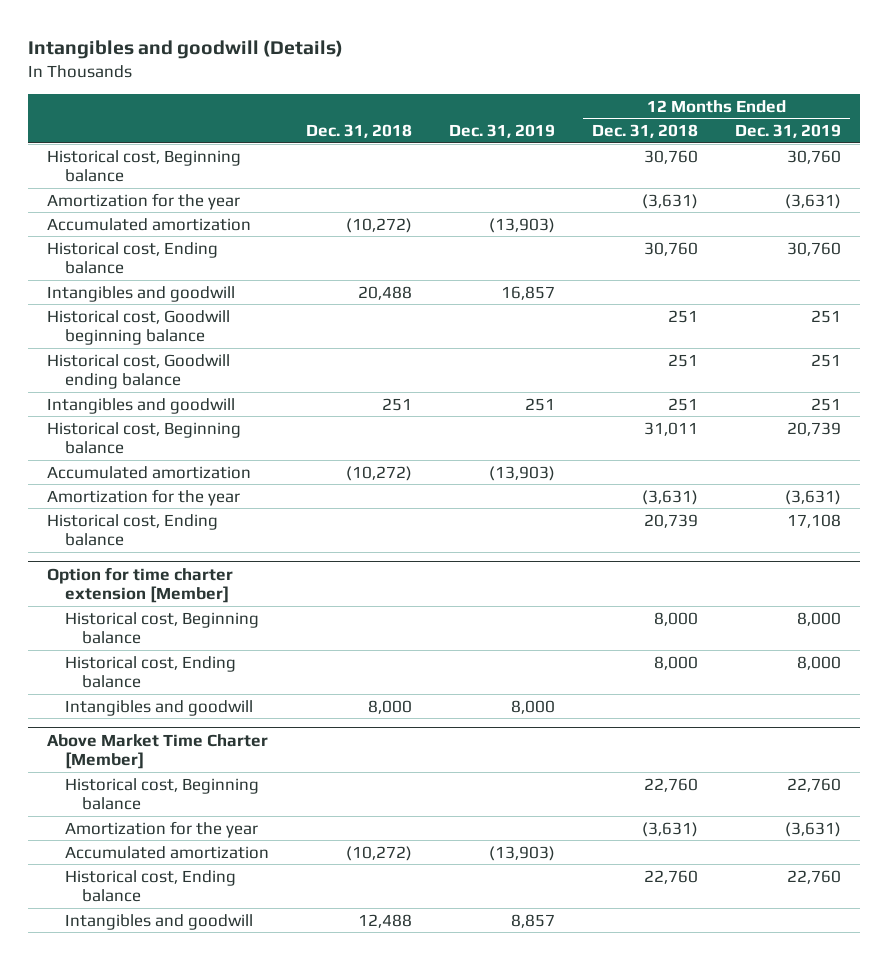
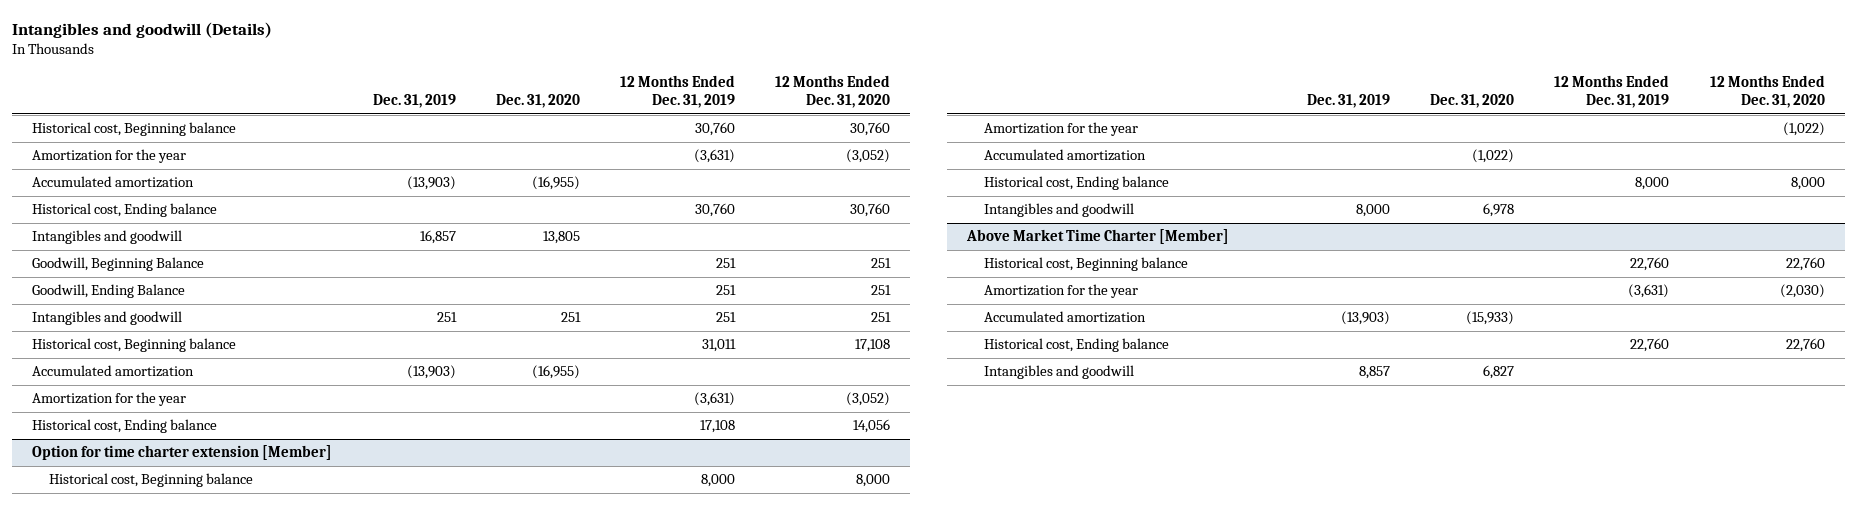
[305,124,412,139] Dec. 31, 2018 -> none
[592,124,699,139] Dec. 31, 2018 -> none
none -> [495,94,580,109] Dec. 31, 2020
none -> [775,75,891,109] 12 Months Ended Dec. 31, 2020
[46,309,230,346] Historical cost, Goodwill beginning balance -> [32,257,205,272] Goodwill, Beginning Balance
[46,353,230,390] Historical cost, Goodwill ending balance -> [32,284,186,299] Goodwill, Ending Balance
[787,421,842,436] 20,739 -> [702,339,737,353] 31,011
none -> [983,122,1138,137] Amortization for the year
none -> [983,149,1146,162] Accumulated amortization

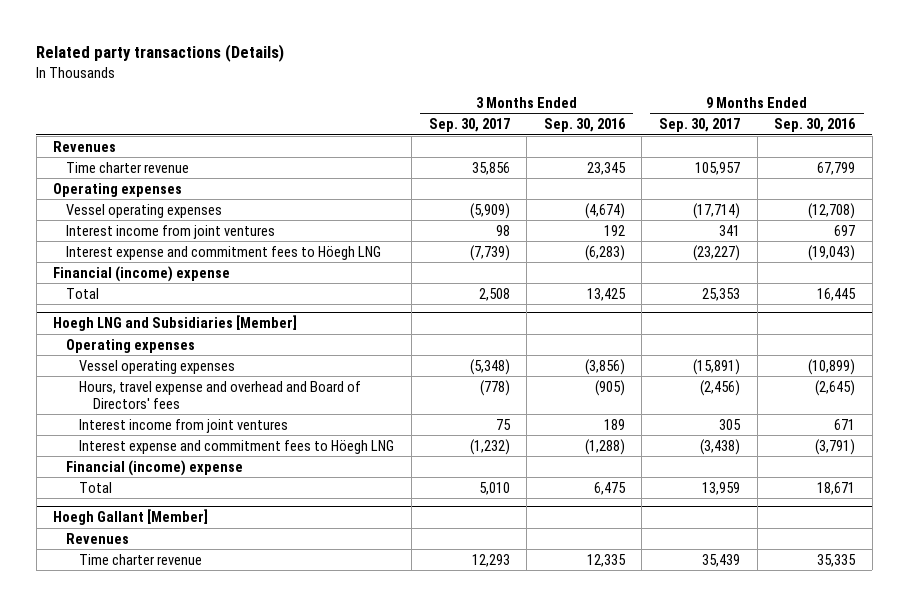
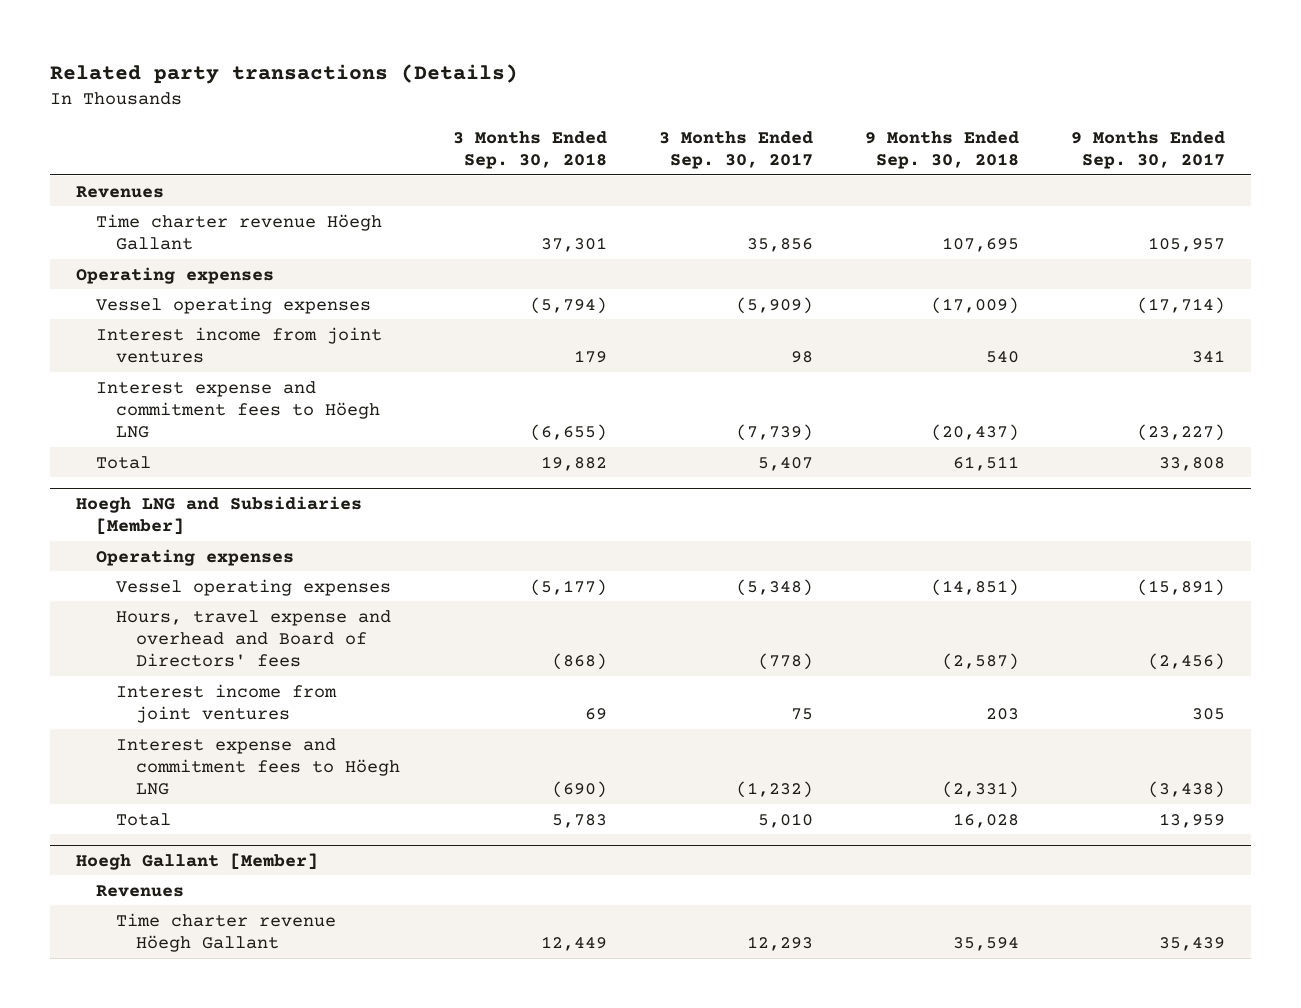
[543,118,626,133] Sep. 30, 2016 -> none
[774,118,857,133] Sep. 30, 2016 -> none
none -> [452,131,607,170] 3 Months Ended Sep. 30, 2018
none -> [865,131,1020,170] 9 Months Ended Sep. 30, 2018
[66,161,190,173] Time charter revenue -> [96,213,383,250] Time charter revenue Höegh Gallant
[53,265,231,282] Financial (income) expense -> none
[478,287,510,301] 2,508 -> [757,456,813,471] 5,407
[702,287,741,301] 25,353 -> [1159,456,1226,471] 33,808
[66,459,244,476] Financial (income) expense -> none
[79,553,203,565] Time charter revenue -> [116,912,337,952] Time charter revenue Höegh Gallant

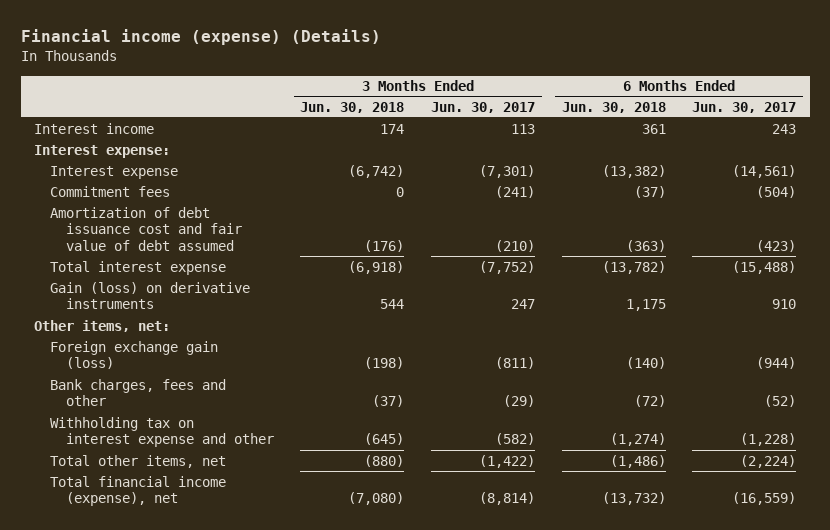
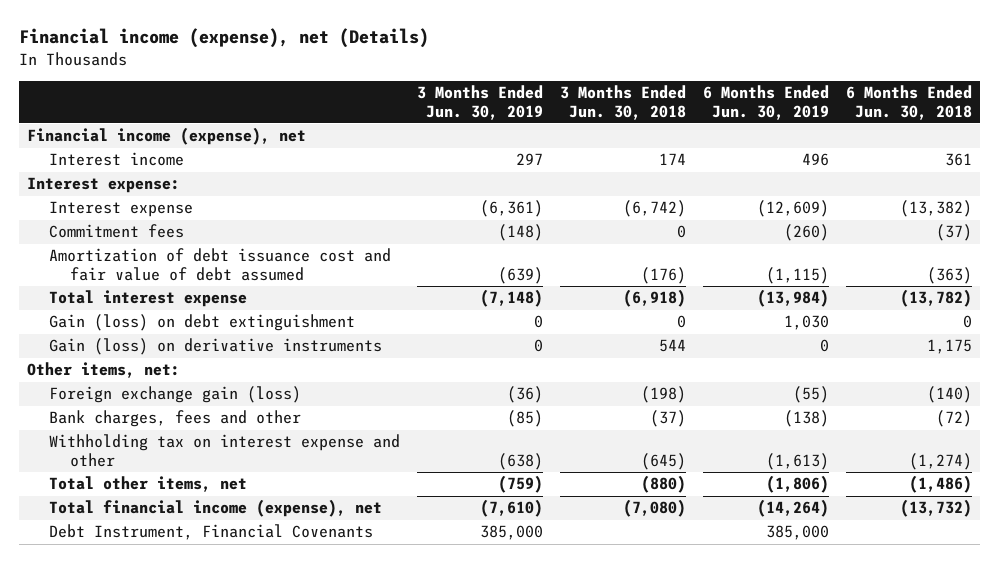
[20,29,381,46] Financial income (expense) (Details) -> [18,28,429,49] Financial income (expense), net (Details)
[430,101,535,113] Jun. 30, 2017 -> none
[692,101,797,113] Jun. 30, 2017 -> none
none -> [416,84,543,120] 3 Months Ended Jun. 30, 2019
none -> [702,84,829,120] 6 Months Ended Jun. 30, 2019
none -> [27,127,307,146] Financial income (expense), net
none -> [48,314,355,332] Gain (loss) on debt extinguishment
none -> [48,524,373,541] Debt Instrument, Financial Covenants

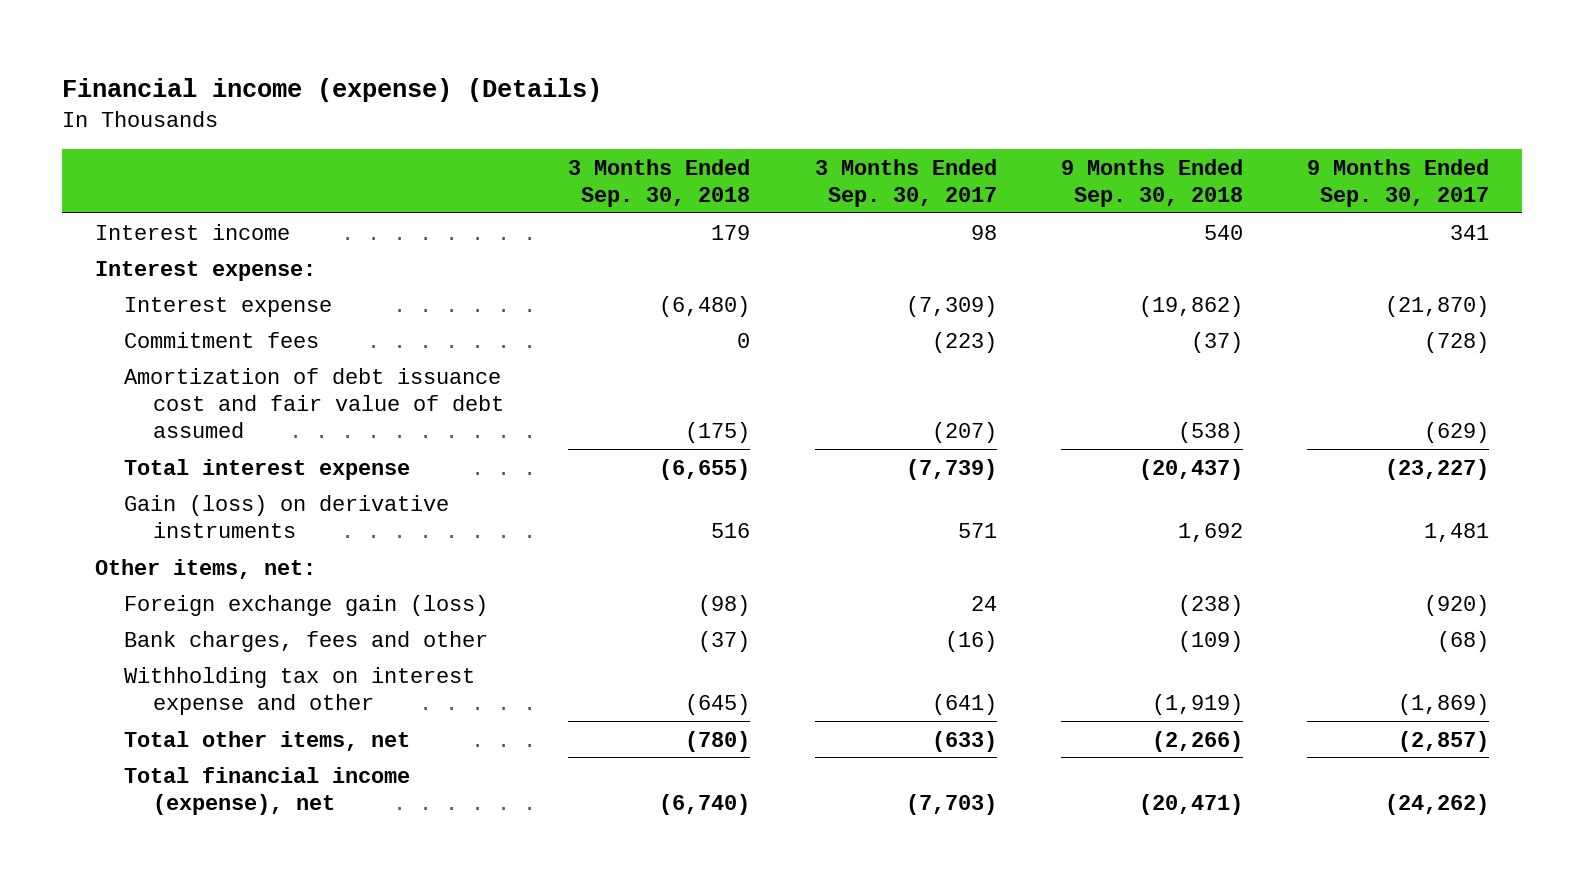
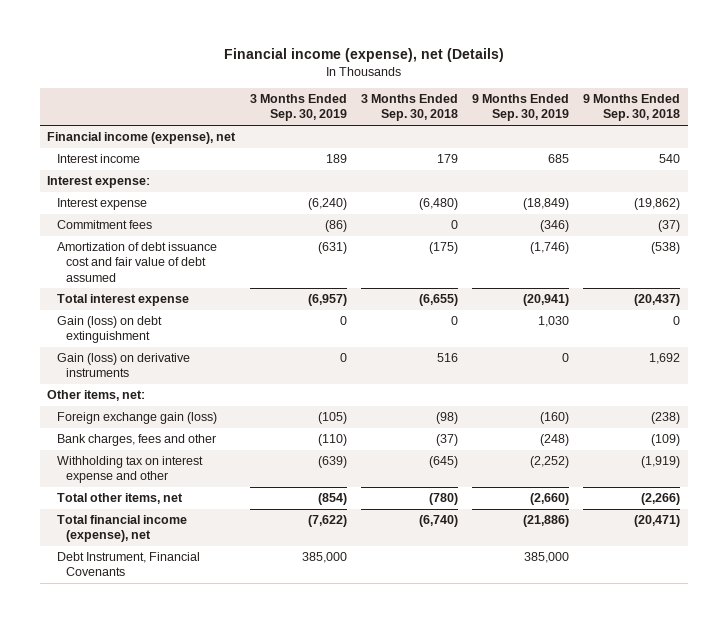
[62,77,603,102] Financial income (expense) (Details) -> [223,48,504,63] Financial income (expense), net (Details)
[814,158,997,207] 3 Months Ended Sep. 30, 2017 -> none
[1307,158,1490,207] 9 Months Ended Sep. 30, 2017 -> none
none -> [249,94,347,122] 3 Months Ended Sep. 30, 2019
none -> [472,94,570,122] 9 Months Ended Sep. 30, 2019
none -> [47,132,237,145] Financial income (expense), net
none -> [56,316,162,344] Gain (loss) on debt extinguishment
none -> [56,552,200,577] Debt Instrument, Financial Covenants

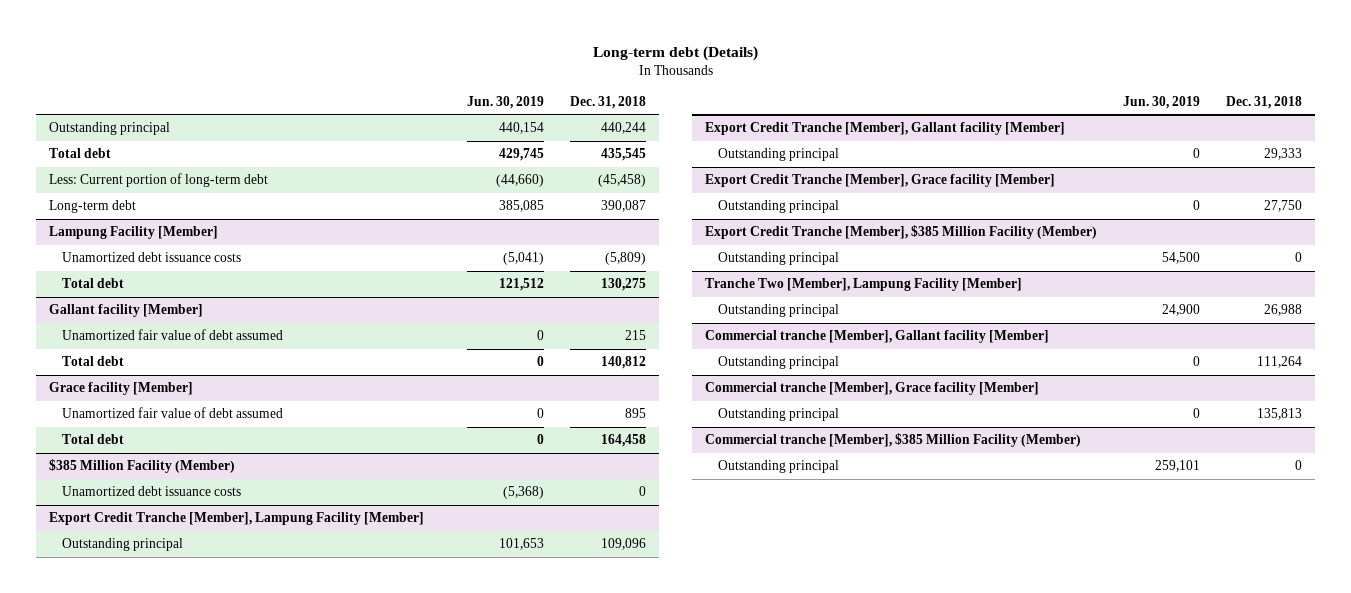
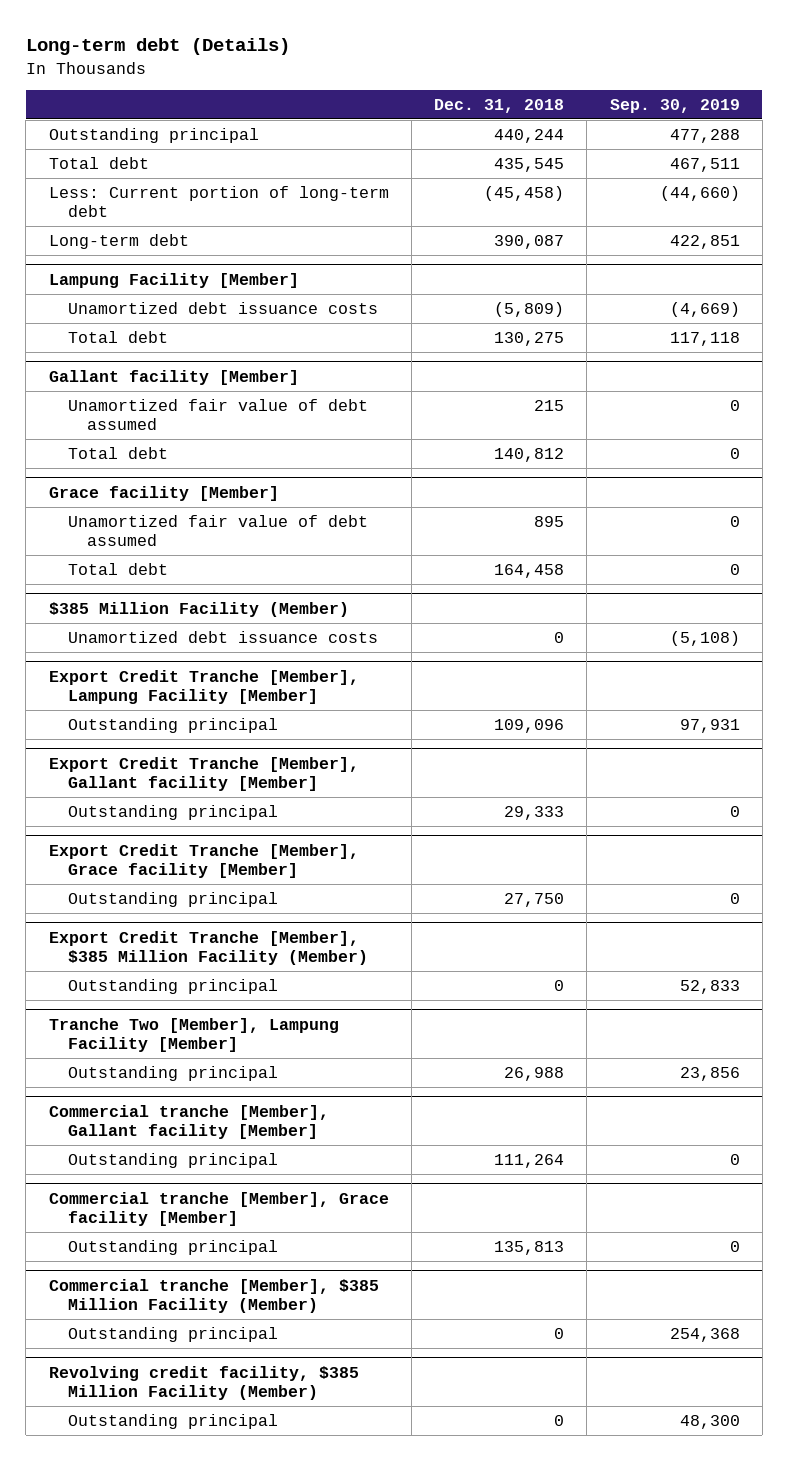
[467,95,545,109] Jun. 30, 2019 -> none
none -> [609,98,740,113] Sep. 30, 2019
none -> [48,1365,359,1401] Revolving credit facility, $385 Million Facility (Member)
none -> [67,1413,278,1429] Outstanding principal

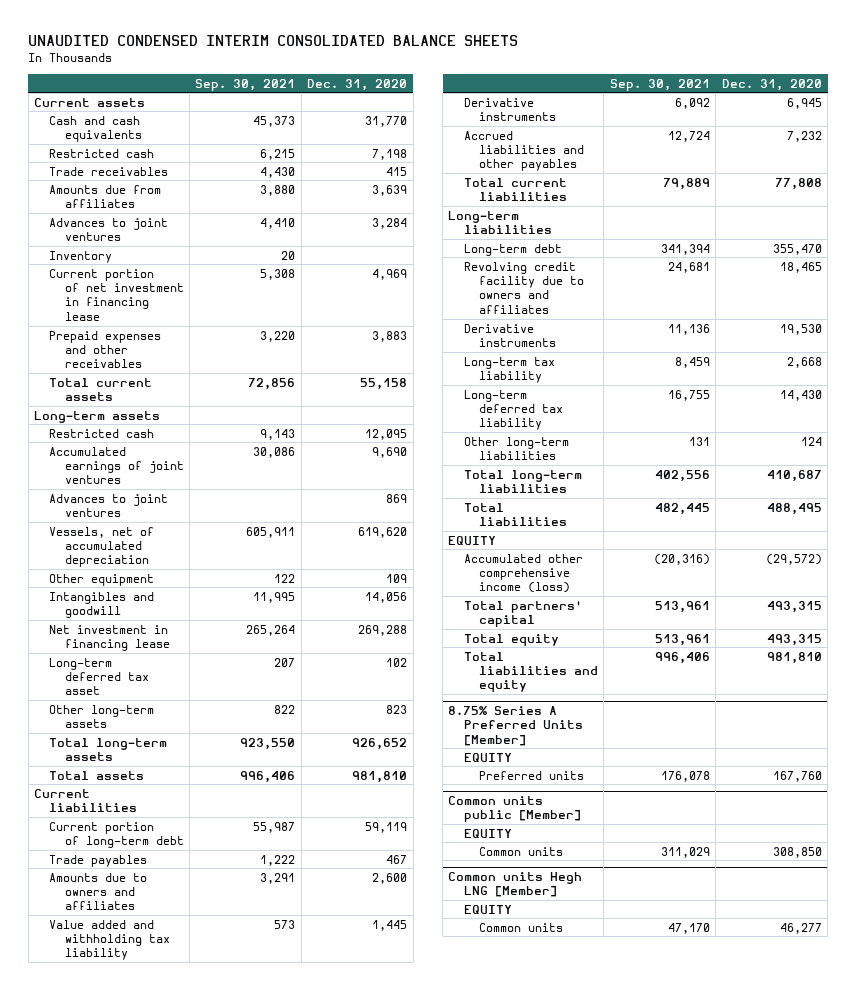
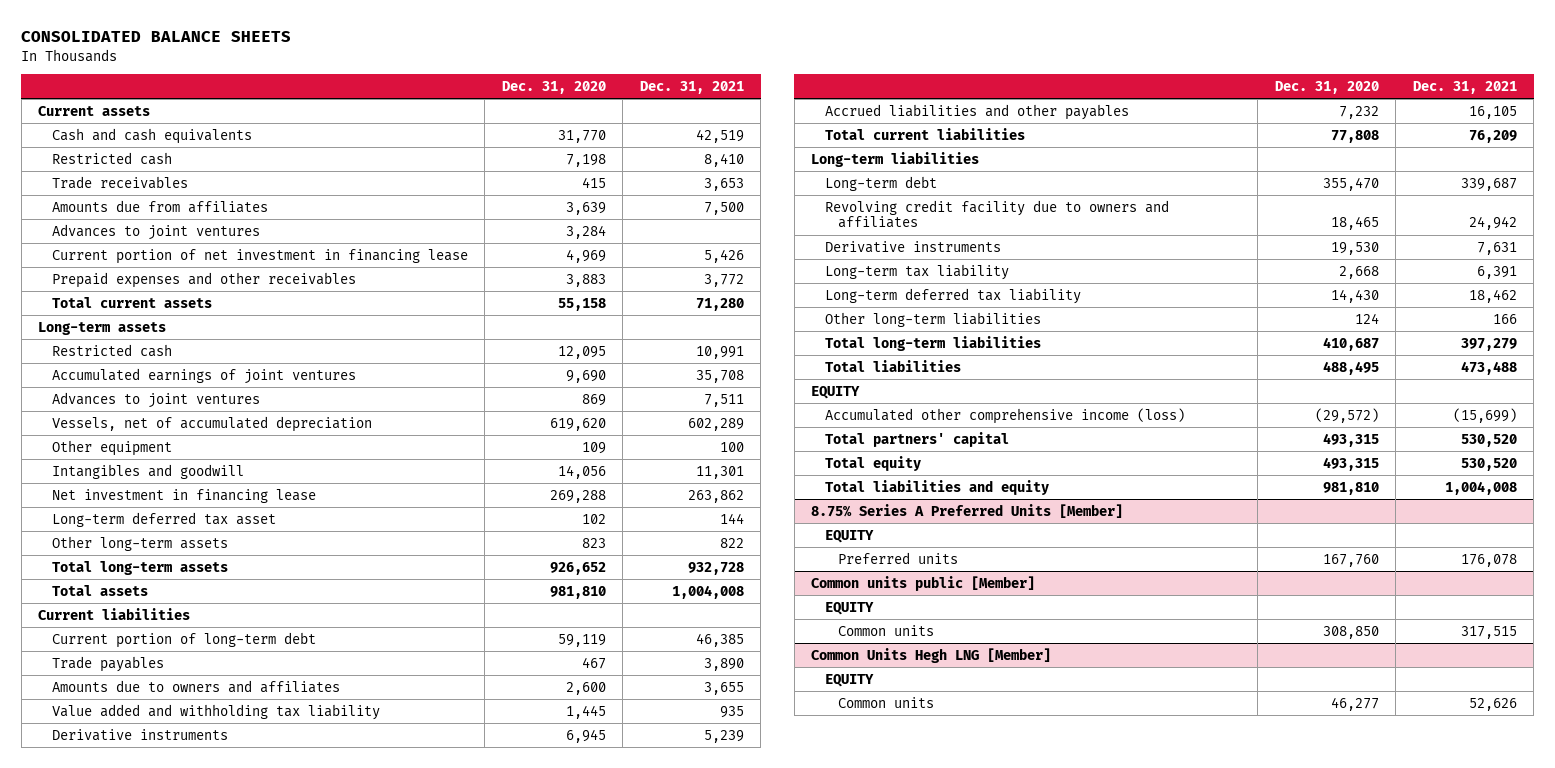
[28,35,519,47] UNAUDITED CONDENSED INTERIM CONSOLIDATED BALANCE SHEETS -> [21,31,292,43] CONSOLIDATED BALANCE SHEETS
[195,78,296,91] Sep. 30, 2021 -> none
none -> [639,81,744,95] Dec. 31, 2021
[49,250,113,263] Inventory -> none
[448,871,583,898] Common units Hegh LNG [Member] -> [811,647,1052,663] Common Units Hegh LNG [Member]

